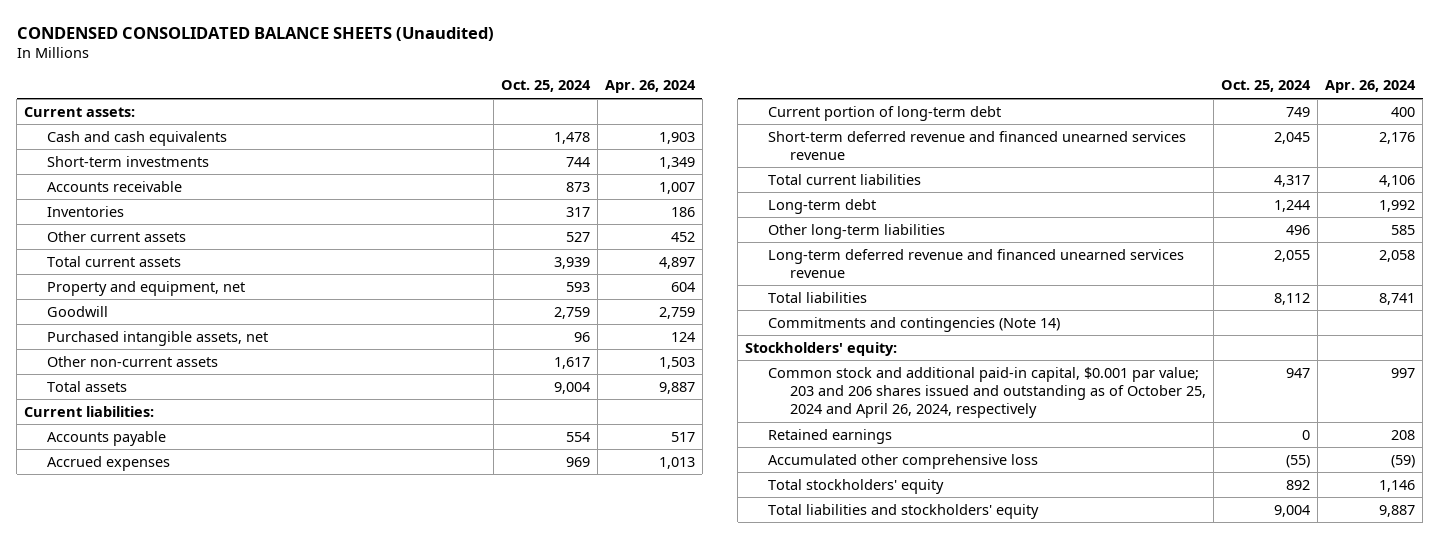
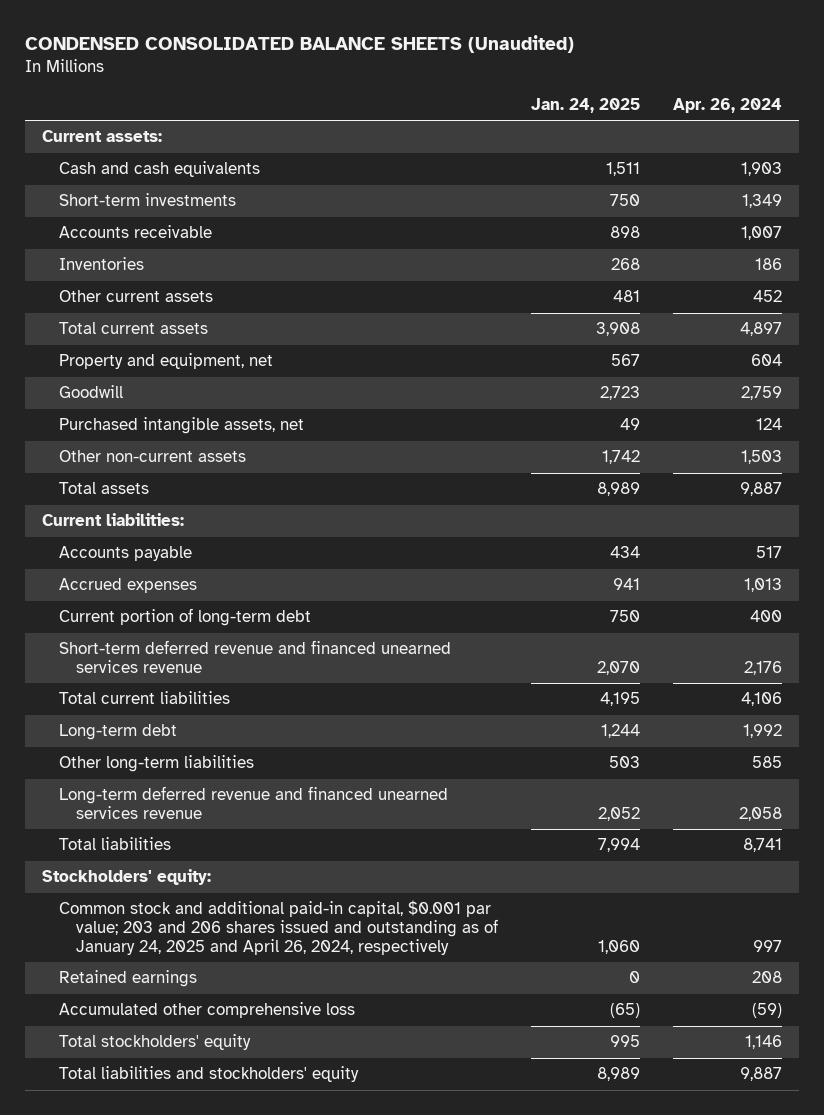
[500,80,591,93] Oct. 25, 2024 -> none
none -> [530,98,640,114] Jan. 24, 2025
[767,316,1060,332] Commitments and contingencies (Note 14) -> none
[767,366,1207,418] Common stock and additional paid-in capital, $0.001 par value; 203 and 206 shares issued and outstanding as of October 25, 2024 and April 26, 2024, respectively -> [58,900,498,956] Common stock and additional paid-in capital, $0.001 par value; 203 and 206 shares issued and outstanding as of January 24, 2025 and April 26, 2024, respectively

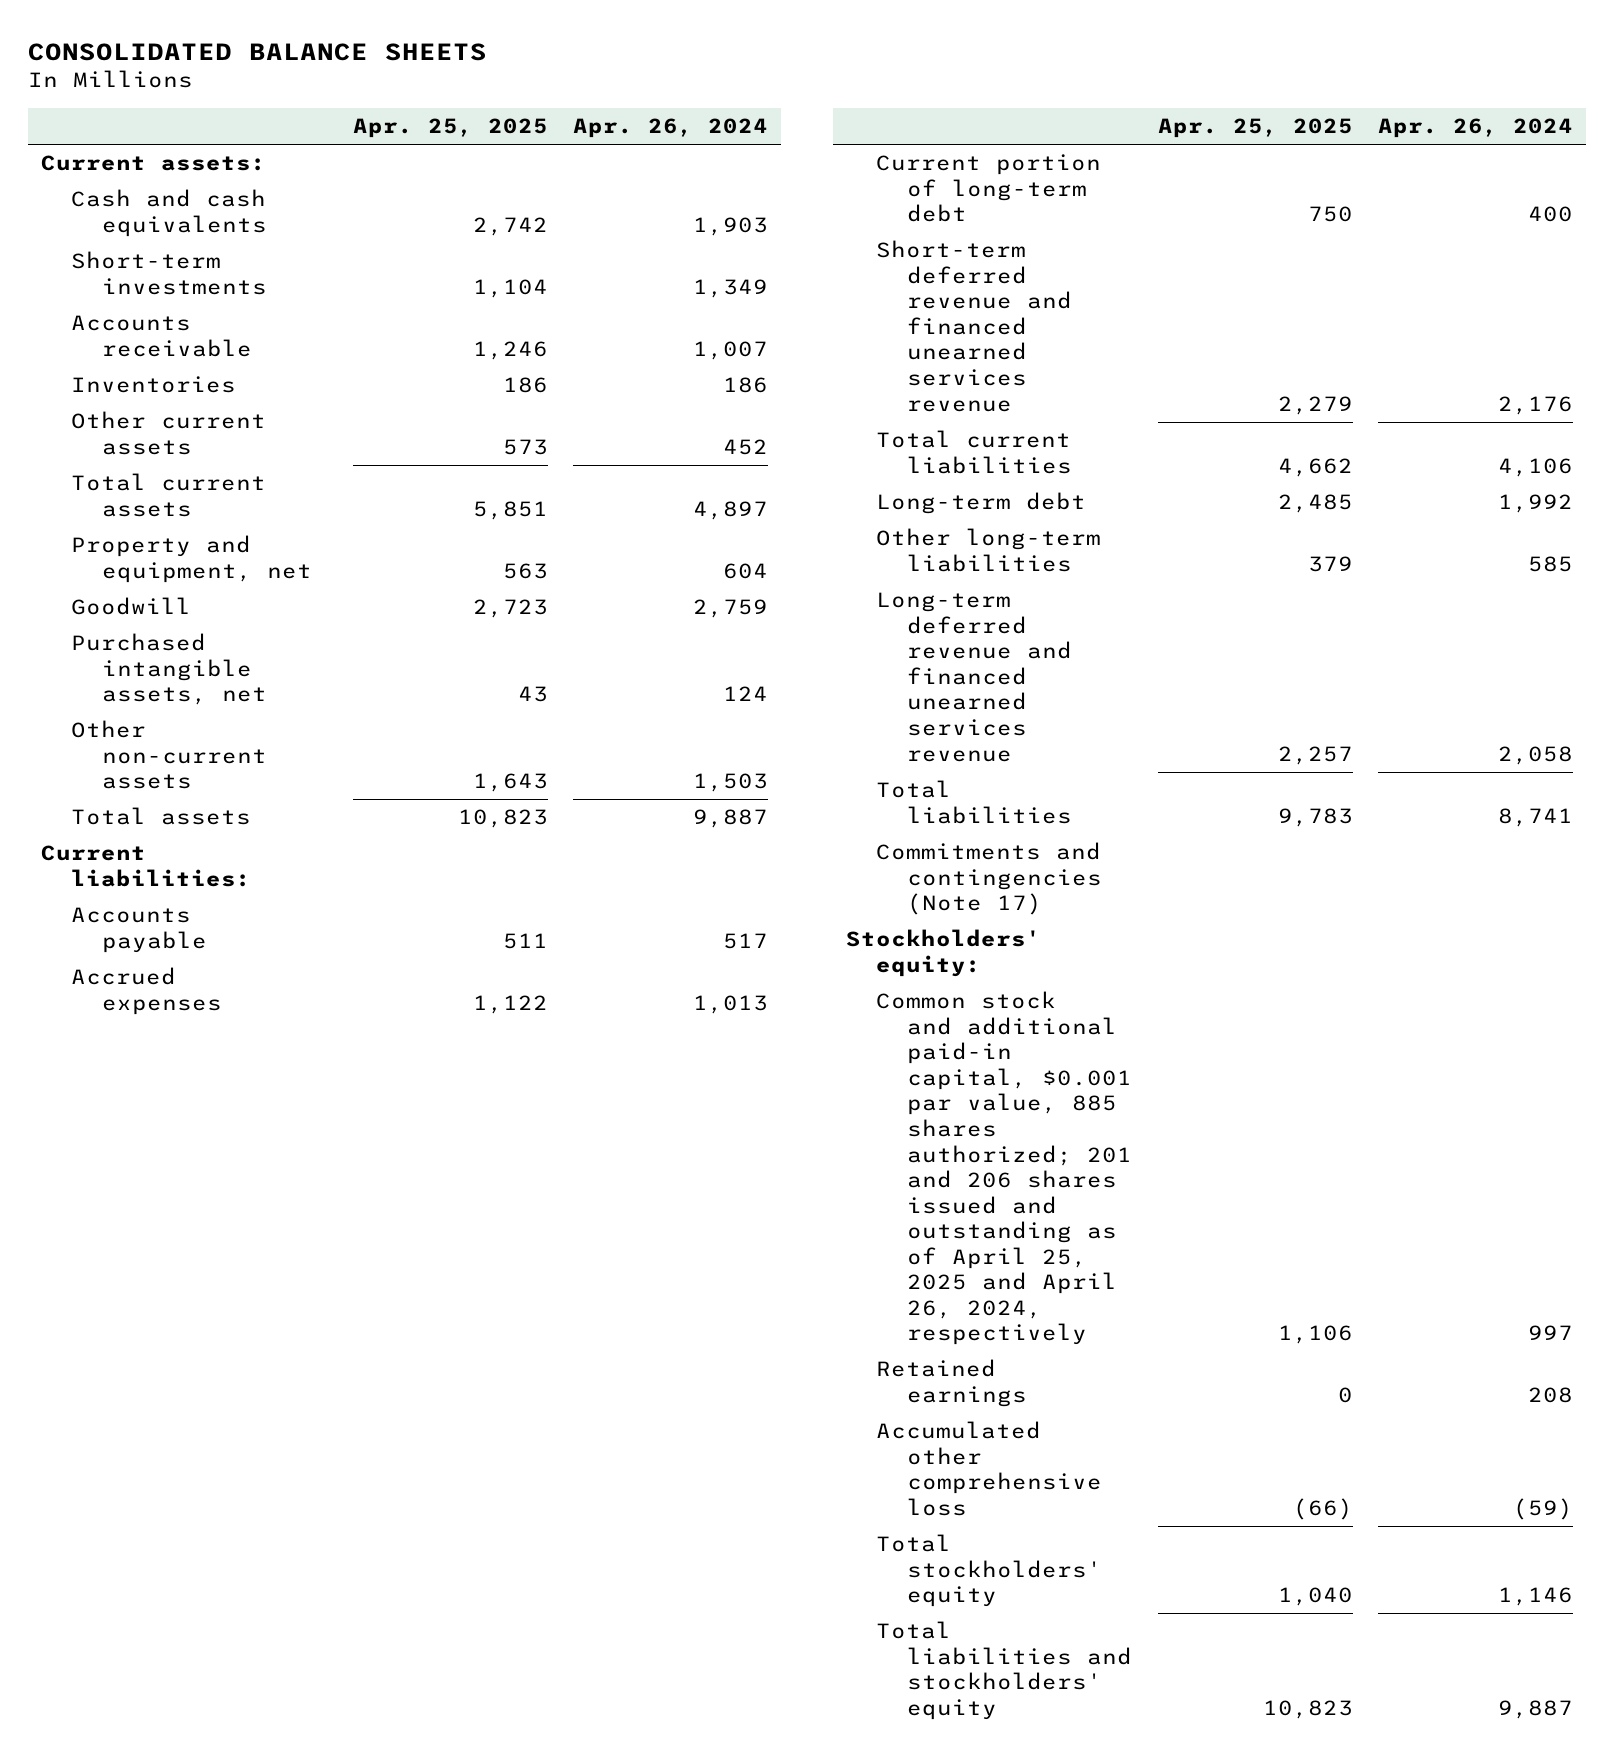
[25,35,575,54] CONDENSED CONSOLIDATED BALANCE SHEETS (Unaudited) -> [27,42,487,61] CONSOLIDATED BALANCE SHEETS
[530,98,640,114] Jan. 24, 2025 -> none
none -> [352,118,548,139] Apr. 25, 2025
none -> [876,842,1102,916] Commitments and contingencies (Note 17)
[58,900,498,956] Common stock and additional paid-in capital, $0.001 par value; 203 and 206 shares issued and outstanding as of January 24, 2025 and April 26, 2024, respectively -> [876,991,1132,1346] Common stock and additional paid-in capital, $0.001 par value, 885 shares authorized; 201 and 206 shares issued and outstanding as of April 25, 2025 and April 26, 2024, respectively

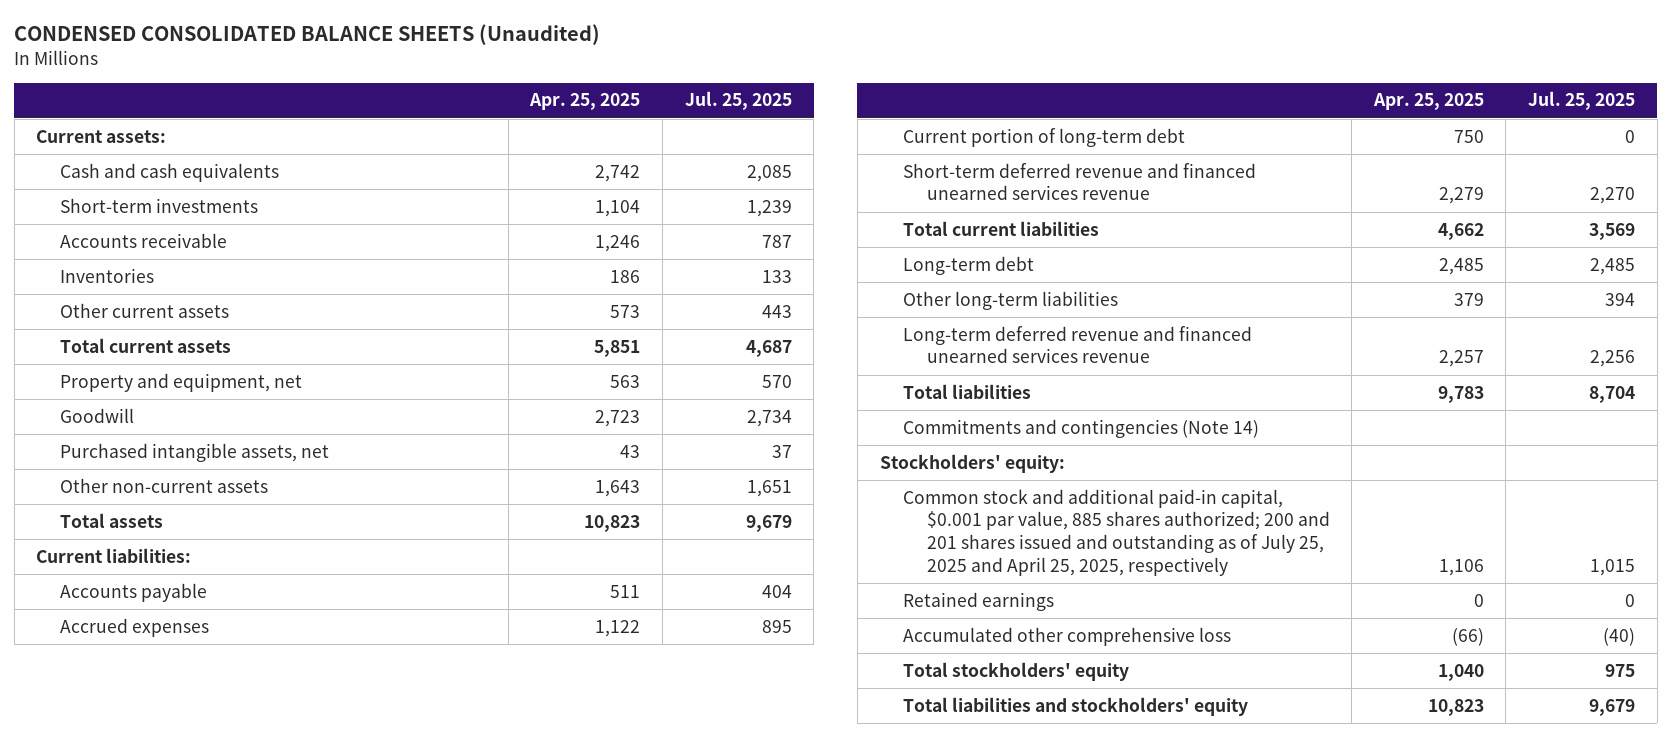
[27,42,487,61] CONSOLIDATED BALANCE SHEETS -> [14,24,601,46] CONDENSED CONSOLIDATED BALANCE SHEETS (Unaudited)
[573,118,769,139] Apr. 26, 2024 -> none
none -> [684,91,792,111] Jul. 25, 2025
[876,842,1102,916] Commitments and contingencies (Note 17) -> [903,418,1260,438] Commitments and contingencies (Note 14)
[876,991,1132,1346] Common stock and additional paid-in capital, $0.001 par value, 885 shares authorized; 201 and 206 shares issued and outstanding as of April 25, 2025 and April 26, 2024, respectively -> [903,488,1330,576] Common stock and additional paid-in capital, $0.001 par value, 885 shares authorized; 200 and 201 shares issued and outstanding as of July 25, 2025 and April 25, 2025, respectively

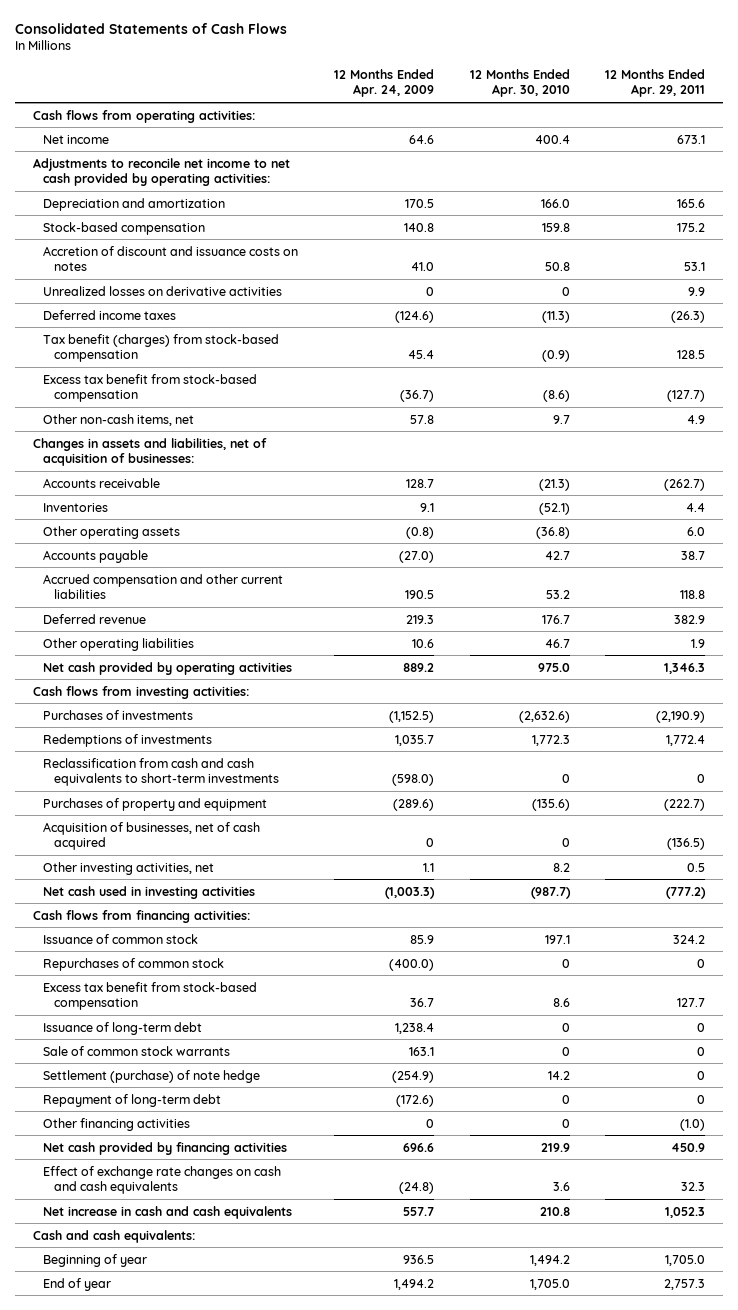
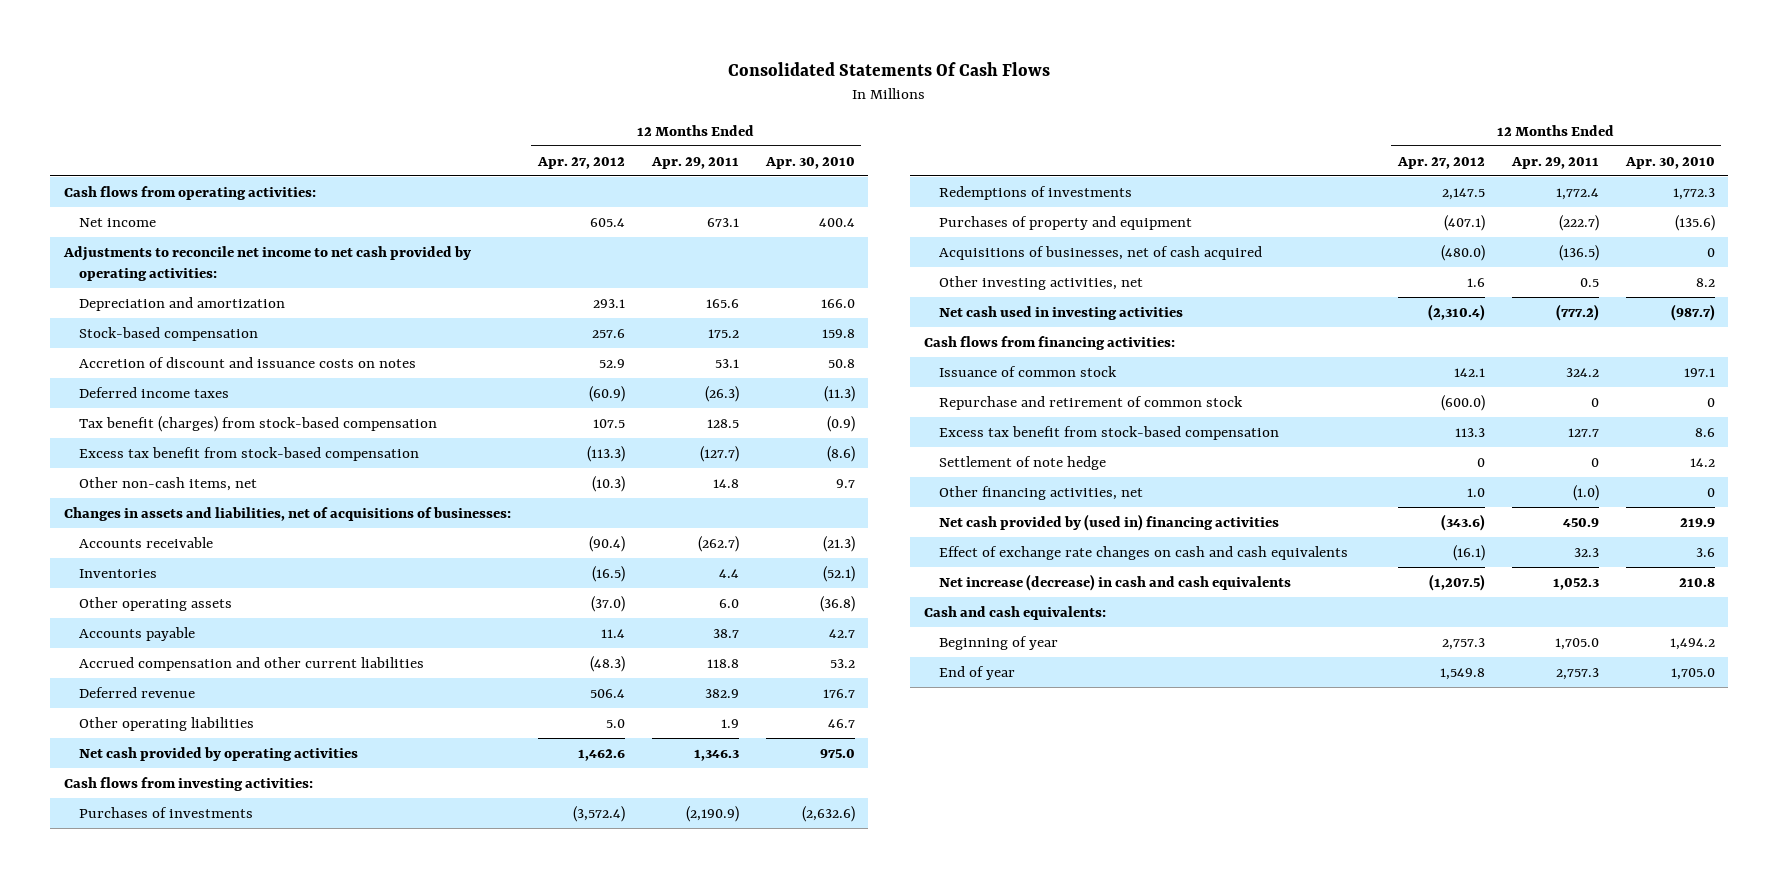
[14,22,287,34] Consolidated Statements of Cash Flows -> [728,62,1051,77] Consolidated Statements Of Cash Flows
[333,69,434,98] 12 Months Ended Apr. 24, 2009 -> none
none -> [536,156,625,169] Apr. 27, 2012
[43,285,283,296] Unrealized losses on derivative activities -> none
[687,414,706,424] 4.9 -> [712,478,739,488] 14.8
[32,437,267,466] Changes in assets and liabilities, net of acquisition of businesses: -> [63,506,511,521] Changes in assets and liabilities, net of acquisitions of businesses:
[43,757,279,786] Reclassification from cash and cash equivalents to short-term investments -> none
[43,821,261,850] Acquisition of businesses, net of cash acquired -> [939,245,1263,260] Acquisitions of businesses, net of cash acquired
[43,957,225,971] Repurchases of common stock -> [939,395,1244,410] Repurchase and retirement of common stock
[43,1021,203,1035] Issuance of long-term debt -> none
[43,1045,231,1056] Sale of common stock warrants -> none
[43,1093,222,1107] Repayment of long-term debt -> none
[43,1069,261,1083] Settlement (purchase) of note hedge -> [939,455,1107,470] Settlement of note hedge
[43,1117,191,1131] Other financing activities -> [939,485,1144,500] Other financing activities, net
[43,1141,288,1155] Net cash provided by financing activities -> [939,513,1280,531] Net cash provided by (used in) financing activities
[43,1205,293,1219] Net increase in cash and cash equivalents -> [939,573,1292,591] Net increase (decrease) in cash and cash equivalents

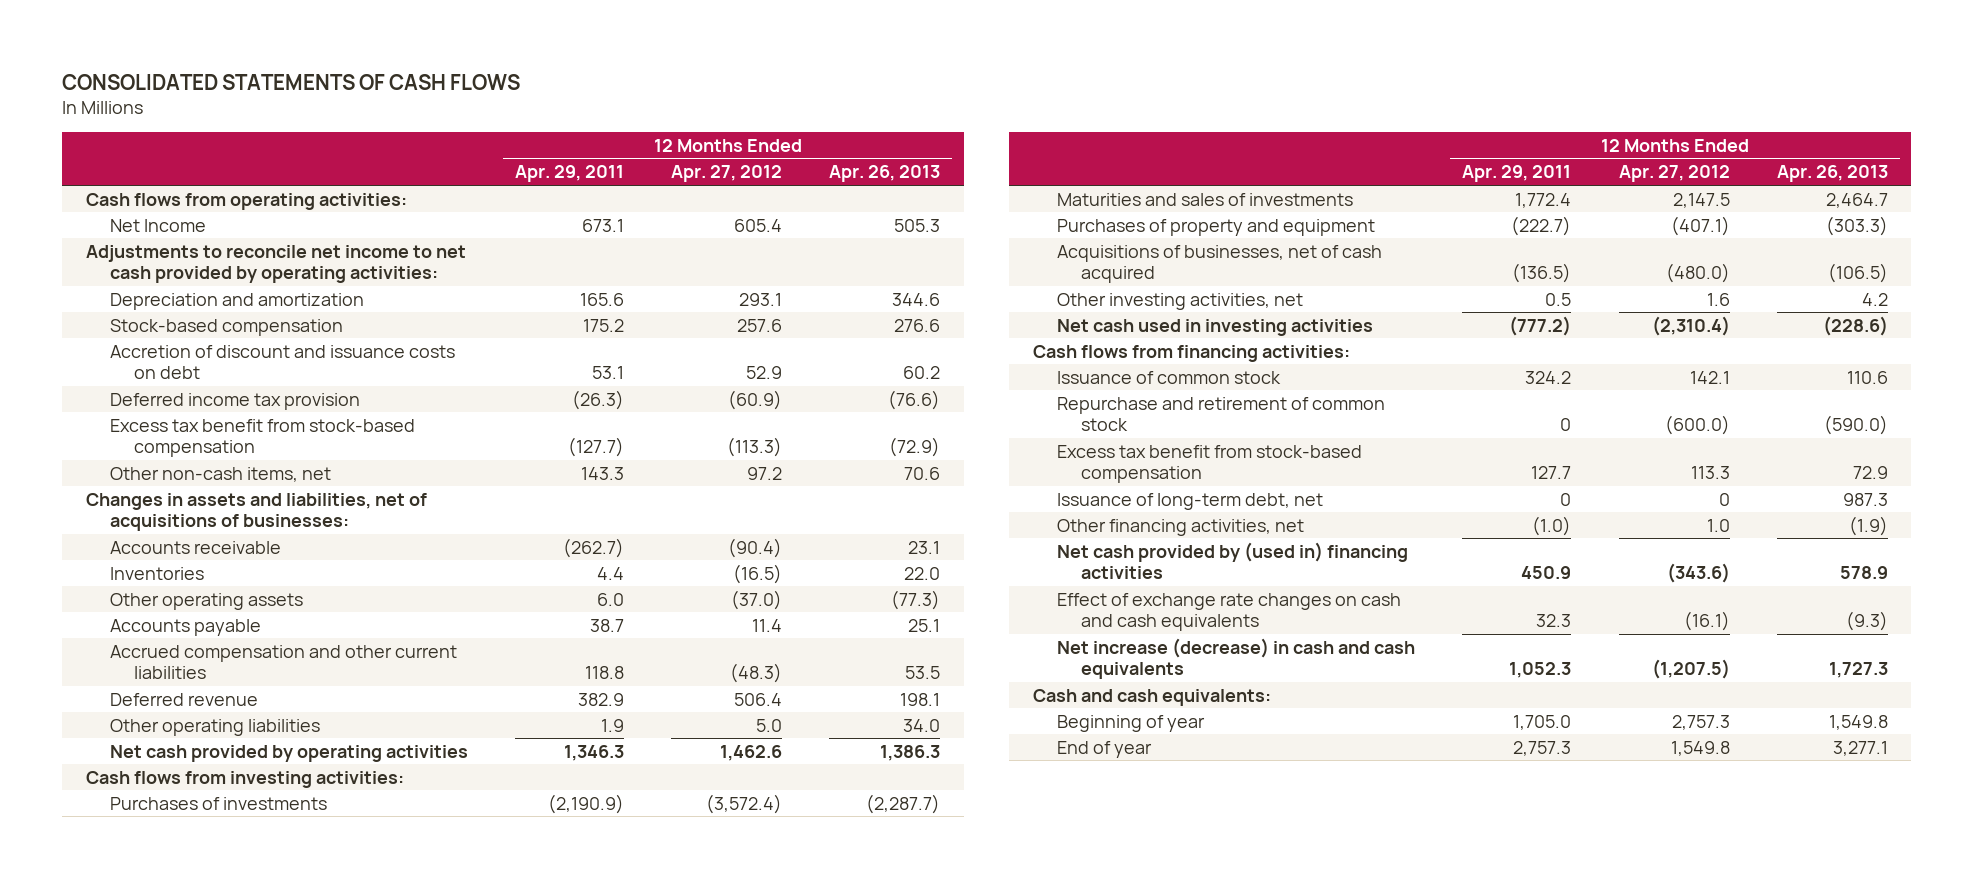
[728,62,1051,77] Consolidated Statements Of Cash Flows -> [61,73,520,90] CONSOLIDATED STATEMENTS OF CASH FLOWS
[764,156,855,169] Apr. 30, 2010 -> none
none -> [829,165,941,183] Apr. 26, 2013
[79,217,157,227] Net income -> [109,218,206,232] Net Income
[79,415,438,432] Tax benefit (charges) from stock-based compensation -> none
[79,356,417,368] Accretion of discount and issuance costs on notes -> [109,344,455,380] Accretion of discount and issuance costs on debt
[79,386,230,398] Deferred income taxes -> [109,392,360,410] Deferred income tax provision
[591,475,625,492] (10.3) -> [747,466,783,480] 97.2
[712,478,739,488] 14.8 -> [580,466,624,480] 143.3
[939,185,1133,200] Redemptions of investments -> [1056,192,1353,206] Maturities and sales of investments
[939,455,1107,470] Settlement of note hedge -> none
none -> [1056,492,1323,510] Issuance of long-term debt, net

